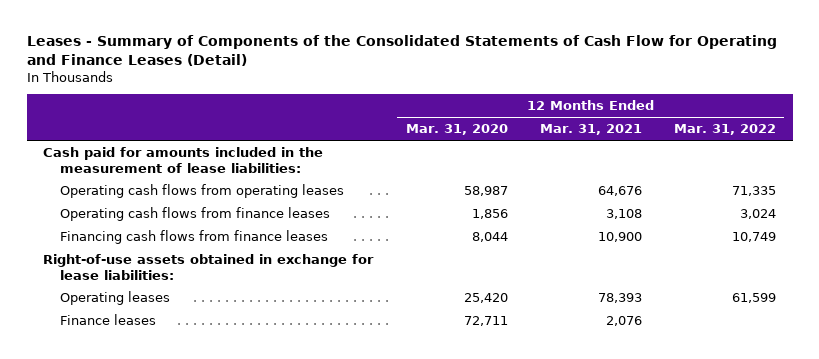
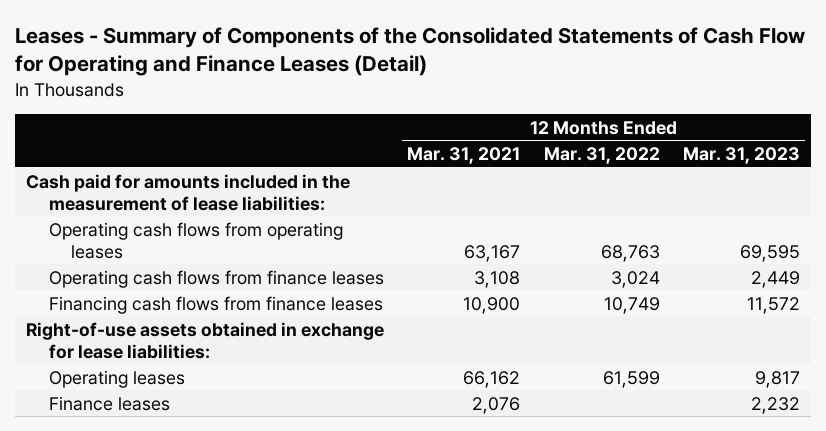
[405,124,508,136] Mar. 31, 2020 -> none
none -> [682,147,800,165] Mar. 31, 2023
[597,185,642,196] 64,676 -> [464,244,521,262] 63,167
[732,185,777,196] 71,335 -> [600,244,660,262] 68,763
[597,292,642,303] 78,393 -> [463,370,521,388] 66,162

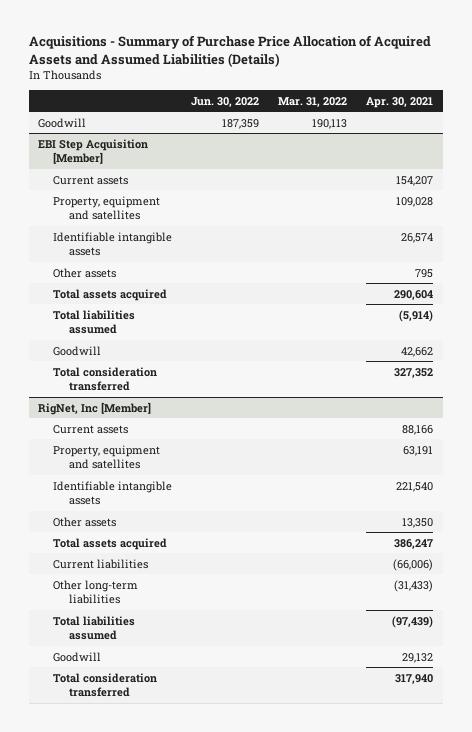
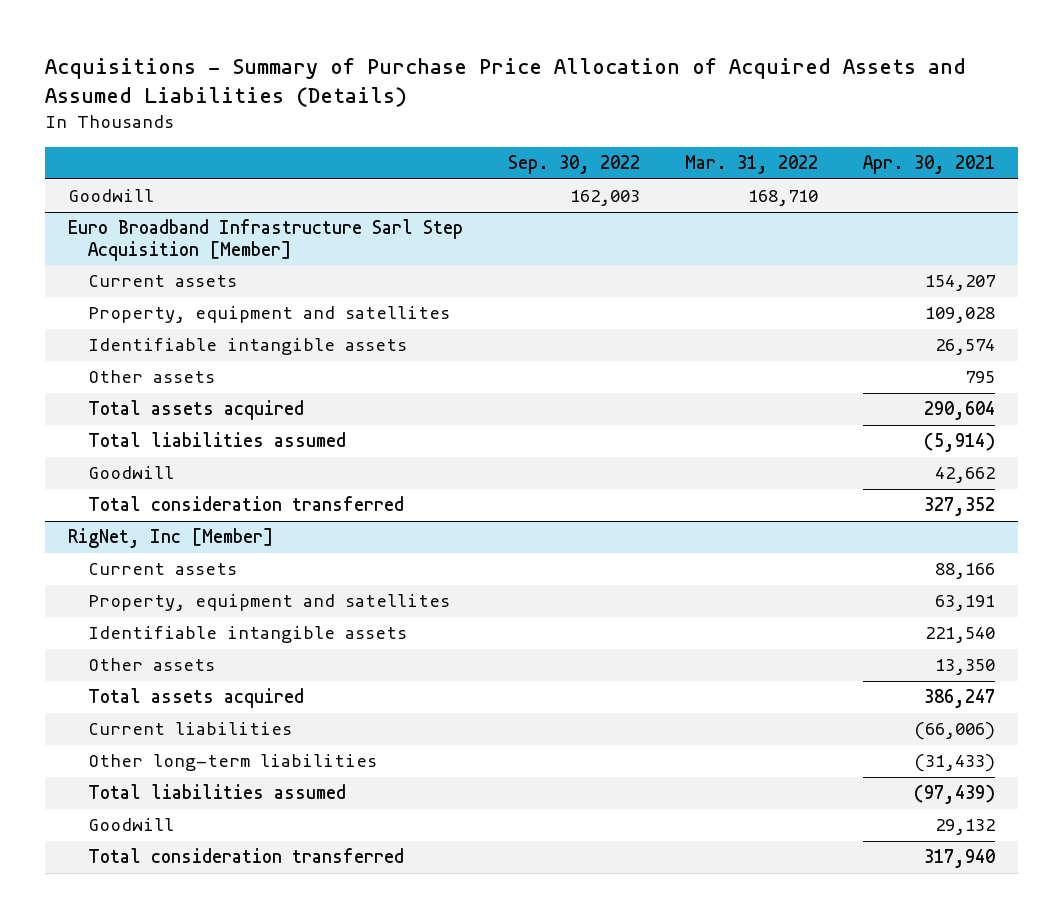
[191,96,260,107] Jun. 30, 2022 -> none
none -> [507,155,640,175] Sep. 30, 2022
[312,118,348,129] 190,113 -> [748,190,819,207] 168,710
[38,138,149,165] EBI Step Acquisition [Member] -> [67,219,463,261] Euro Broadband Infrastructure Sarl Step Acquisition [Member]

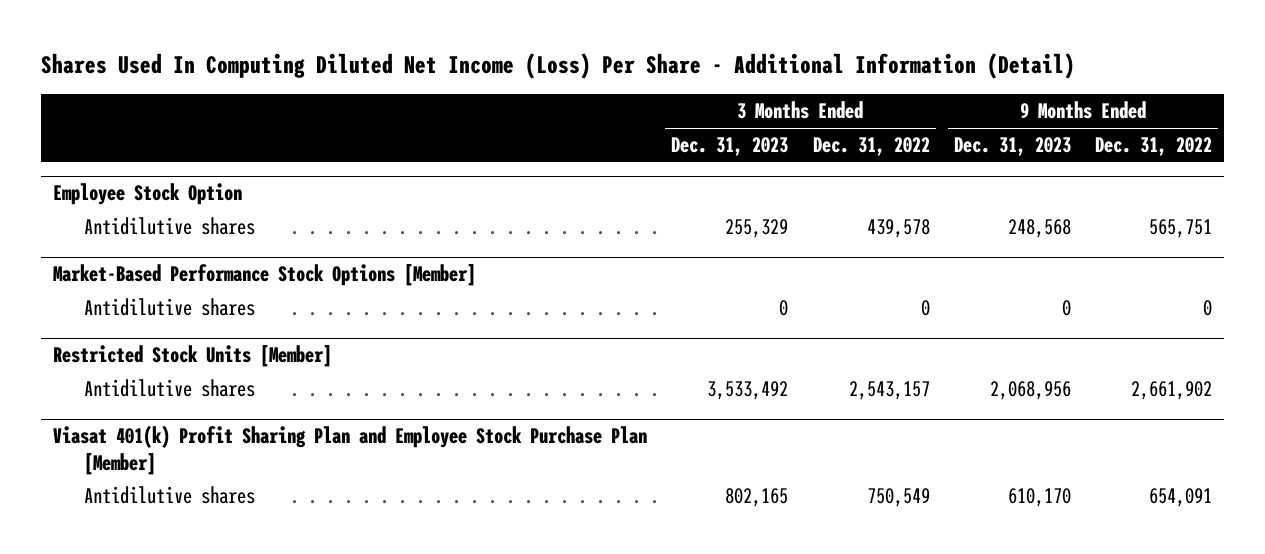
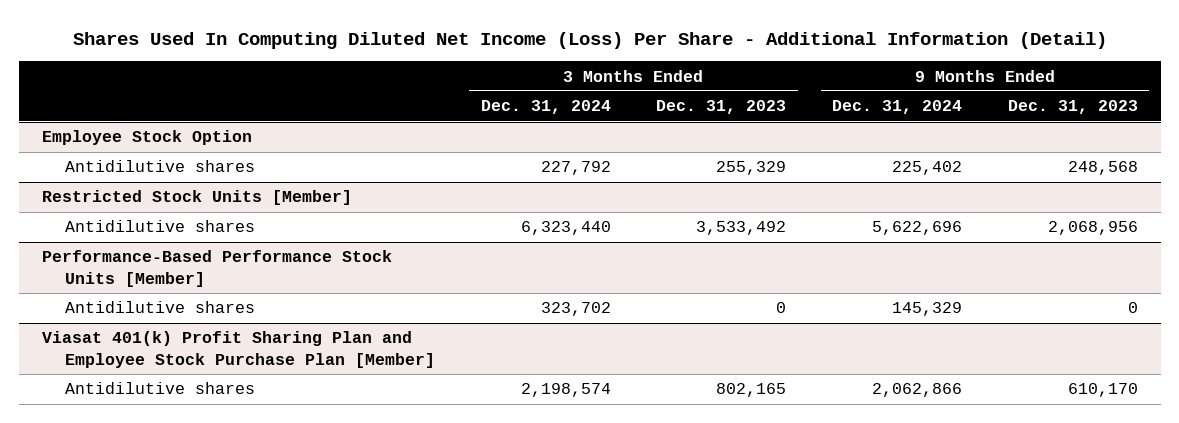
[812,137,930,157] Dec. 31, 2022 -> none
[1094,137,1212,157] Dec. 31, 2022 -> none
none -> [480,100,611,115] Dec. 31, 2024
none -> [832,100,963,115] Dec. 31, 2024
[53,264,477,287] Market-Based Performance Stock Options [Member] -> none
[83,298,255,317] Antidilutive shares -> none
none -> [41,250,392,287] Performance-Based Performance Stock Units [Member]
none -> [64,301,255,314] Antidilutive shares

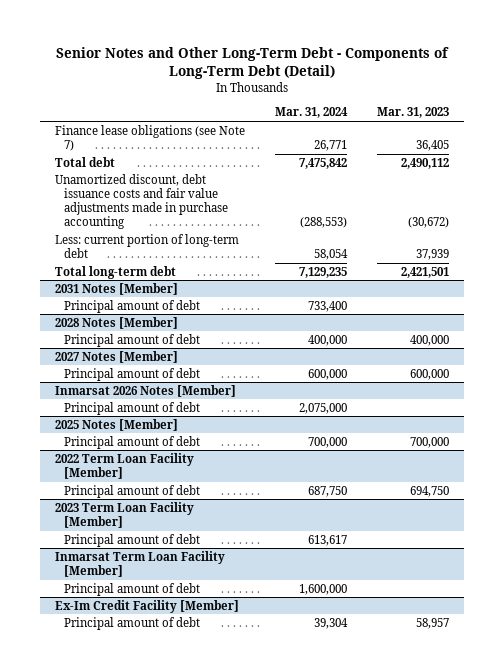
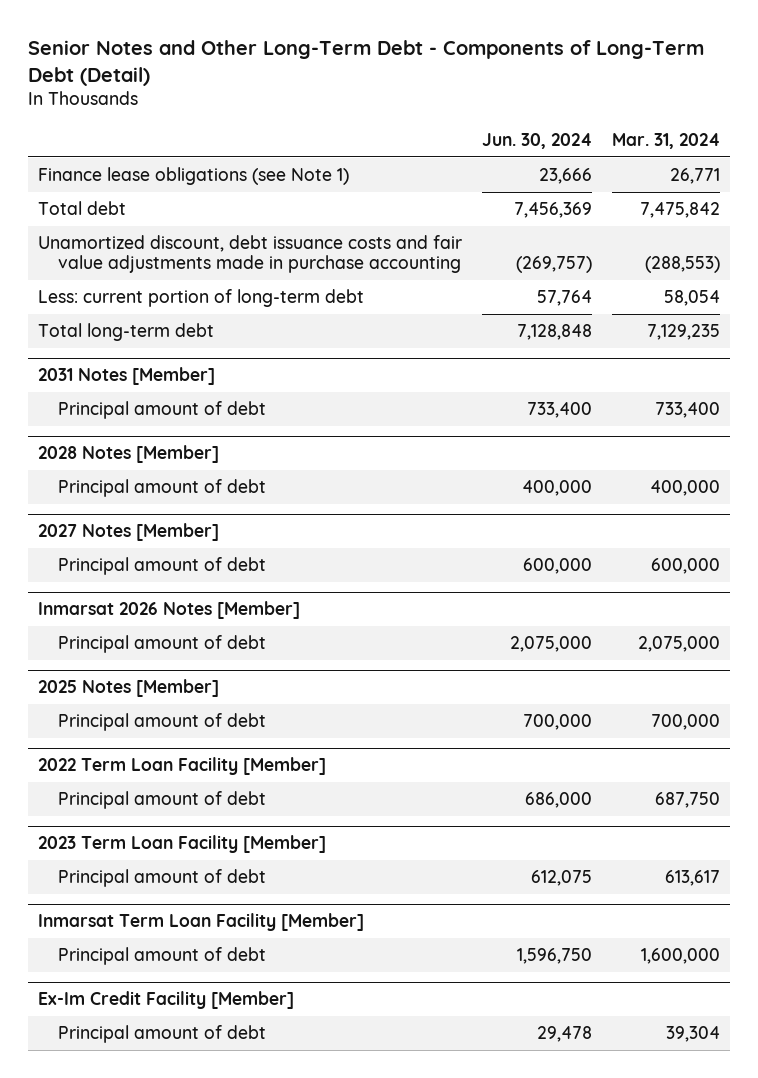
[376,107,449,119] Mar. 31, 2023 -> none
none -> [481,133,592,150] Jun. 30, 2024
[54,124,245,152] Finance lease obligations (see Note 7) -> [37,167,349,186] Finance lease obligations (see Note 1)

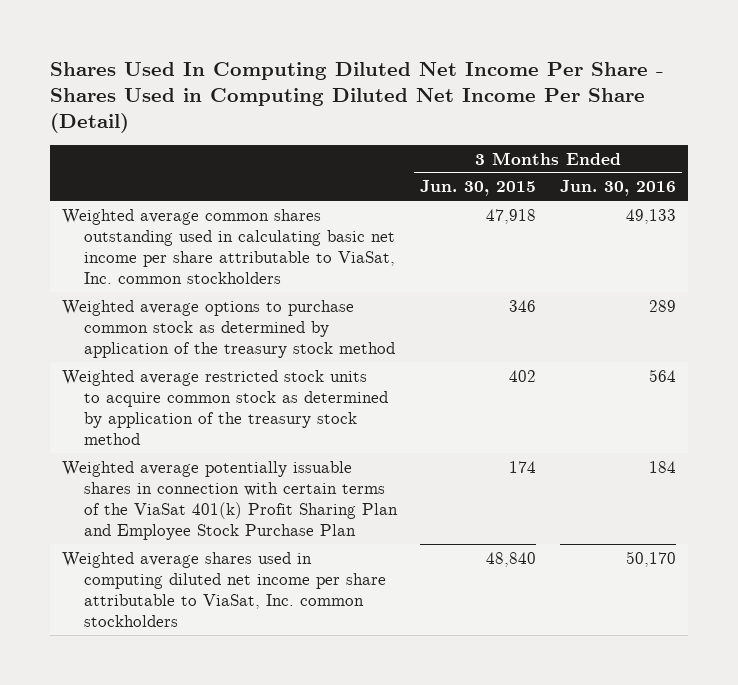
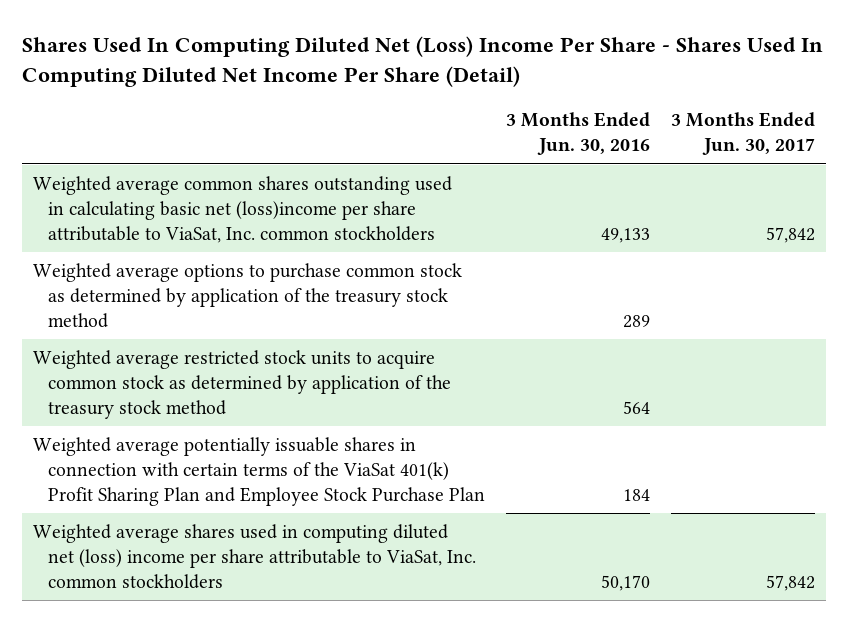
[49,61,664,134] Shares Used In Computing Diluted Net Income Per Share - Shares Used in Computing Diluted Net Income Per Share (Detail) -> [22,36,824,88] Shares Used In Computing Diluted Net (Loss) Income Per Share - Shares Used In Computing Diluted Net Income Per Share (Detail)
[420,180,537,197] Jun. 30, 2015 -> none
none -> [671,112,816,156] 3 Months Ended Jun. 30, 2017
[61,208,395,284] Weighted average common shares outstanding used in calculating basic net income per share attributable to ViaSat, Inc. common stockholders -> [32,176,452,243] Weighted average common shares outstanding used in calculating basic net (loss)income per share attributable to ViaSat, Inc. common stockholders
[61,551,386,627] Weighted average shares used in computing diluted net income per share attributable to ViaSat, Inc. common stockholders -> [32,524,477,589] Weighted average shares used in computing diluted net (loss) income per share attributable to ViaSat, Inc. common stockholders

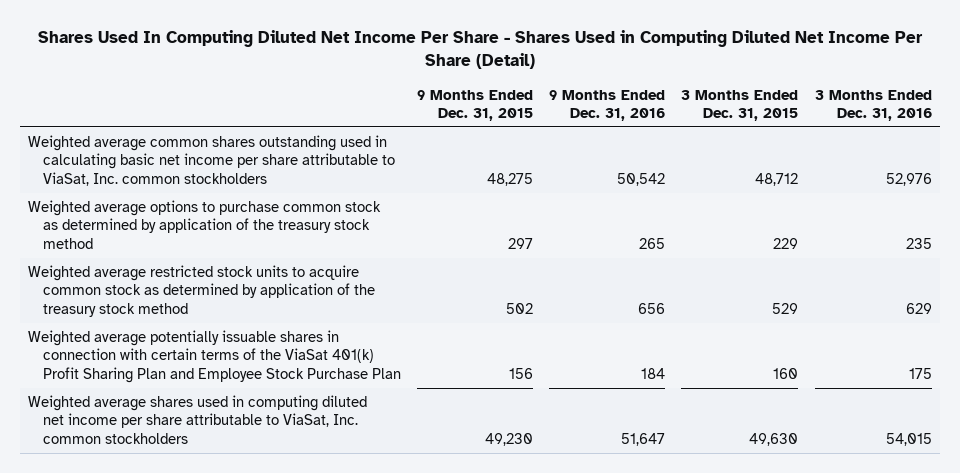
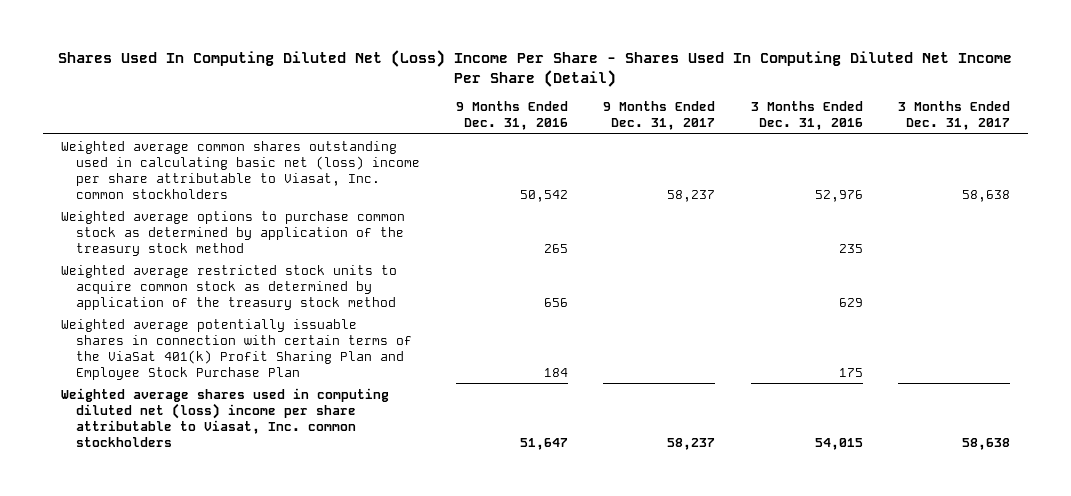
[37,30,923,70] Shares Used In Computing Diluted Net Income Per Share - Shares Used in Computing Diluted Net Income Per Share (Detail) -> [58,49,1013,87] Shares Used In Computing Diluted Net (Loss) Income Per Share - Shares Used In Computing Diluted Net Income Per Share (Detail)
[416,89,533,122] 9 Months Ended Dec. 31, 2015 -> none
[681,89,799,122] 3 Months Ended Dec. 31, 2015 -> none
none -> [603,100,716,131] 9 Months Ended Dec. 31, 2017
none -> [898,100,1011,131] 3 Months Ended Dec. 31, 2017
[28,134,395,187] Weighted average common shares outstanding used in calculating basic net income per share attributable to ViaSat, Inc. common stockholders -> [60,140,421,199] Weighted average common shares outstanding used in calculating basic net (loss) income per share attributable to Viasat, Inc. common stockholders
[28,394,368,445] Weighted average shares used in computing diluted net income per share attributable to ViaSat, Inc. common stockholders -> [60,387,389,447] Weighted average shares used in computing diluted net (loss) income per share attributable to Viasat, Inc. common stockholders

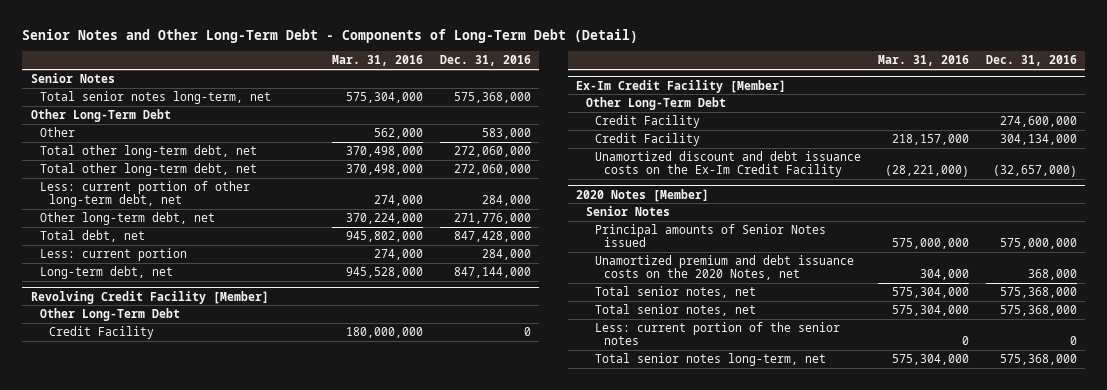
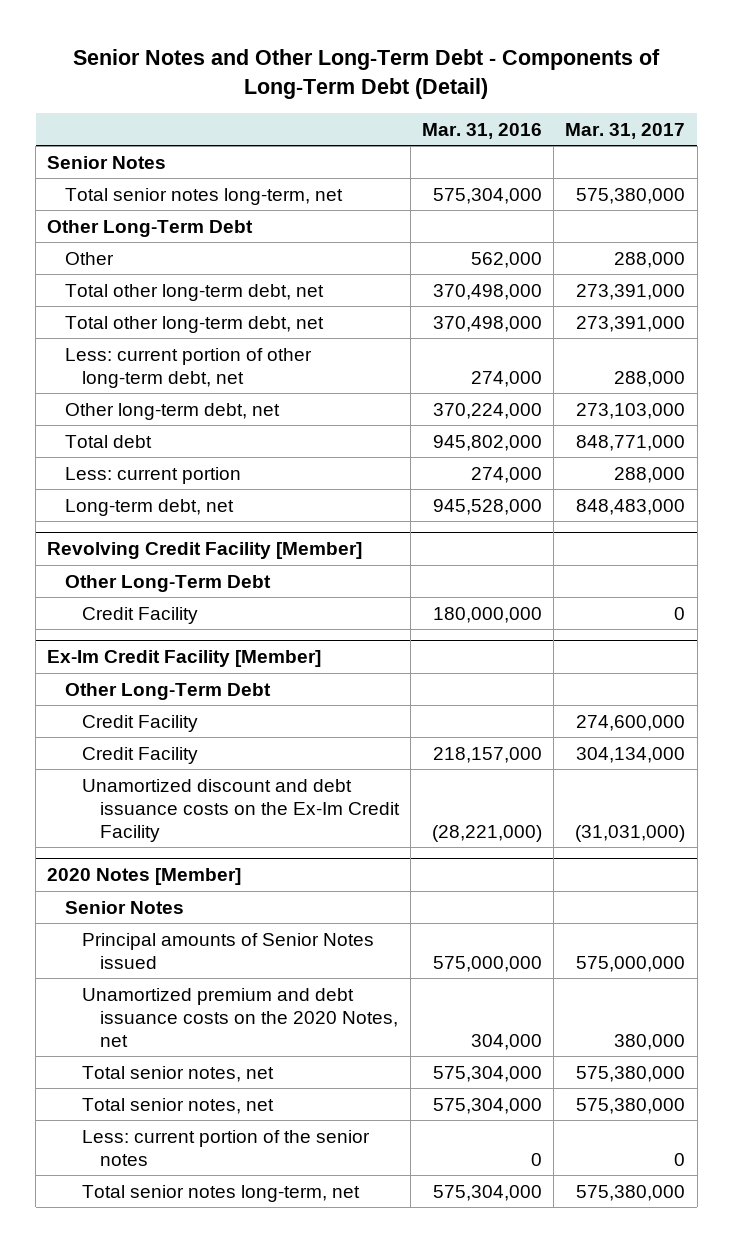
[439,55,531,67] Dec. 31, 2016 -> none
none -> [565,122,686,139] Mar. 31, 2017
[39,229,145,242] Total debt, net -> [64,434,152,448] Total debt

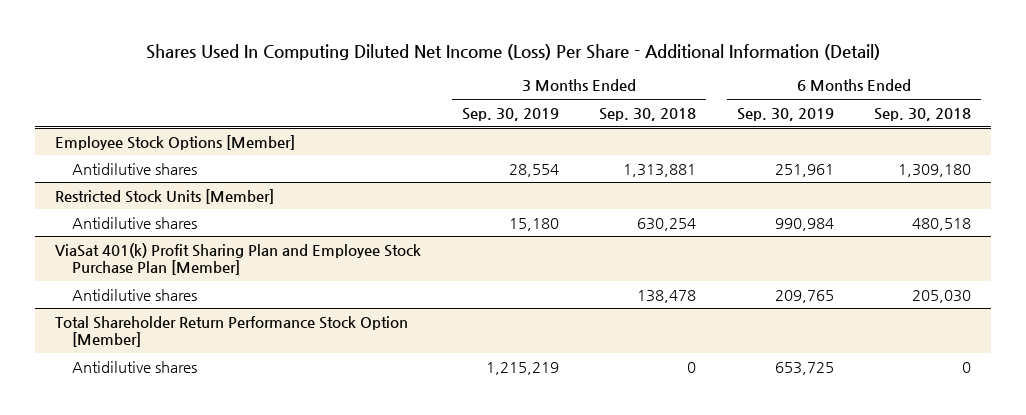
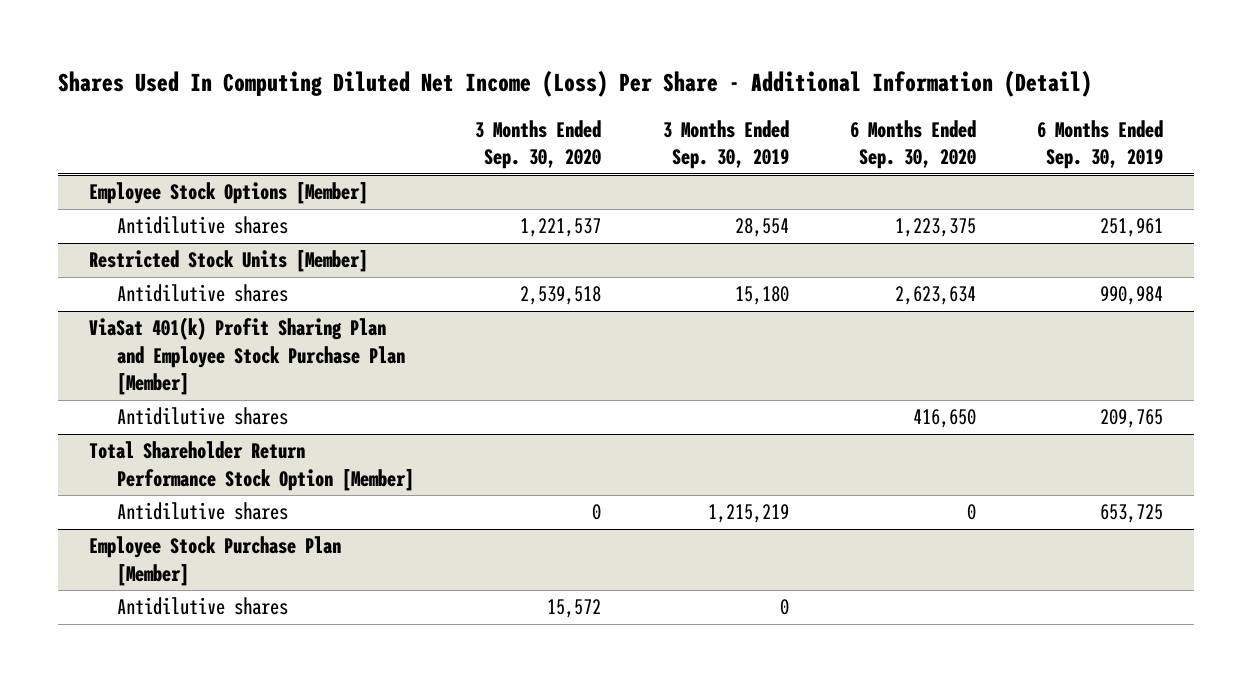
[599,107,697,121] Sep. 30, 2018 -> none
[874,107,972,121] Sep. 30, 2018 -> none
none -> [475,119,602,170] 3 Months Ended Sep. 30, 2020
none -> [849,119,976,170] 6 Months Ended Sep. 30, 2020
none -> [88,536,341,586] Employee Stock Purchase Plan [Member]
none -> [117,597,289,616] Antidilutive shares

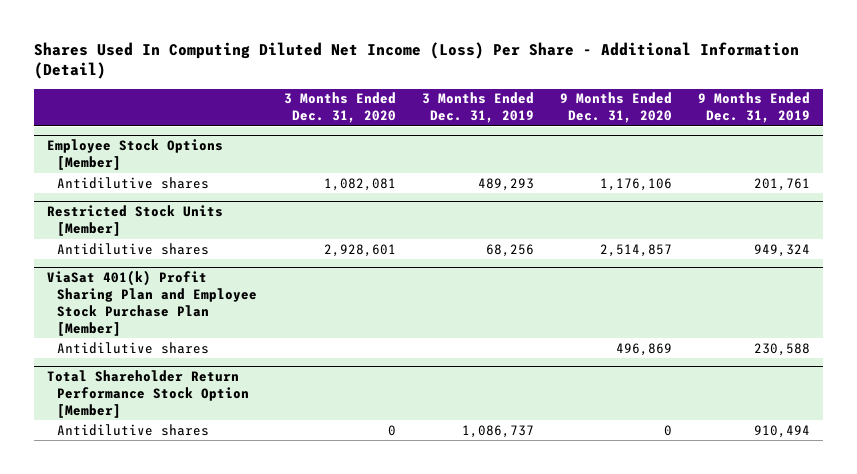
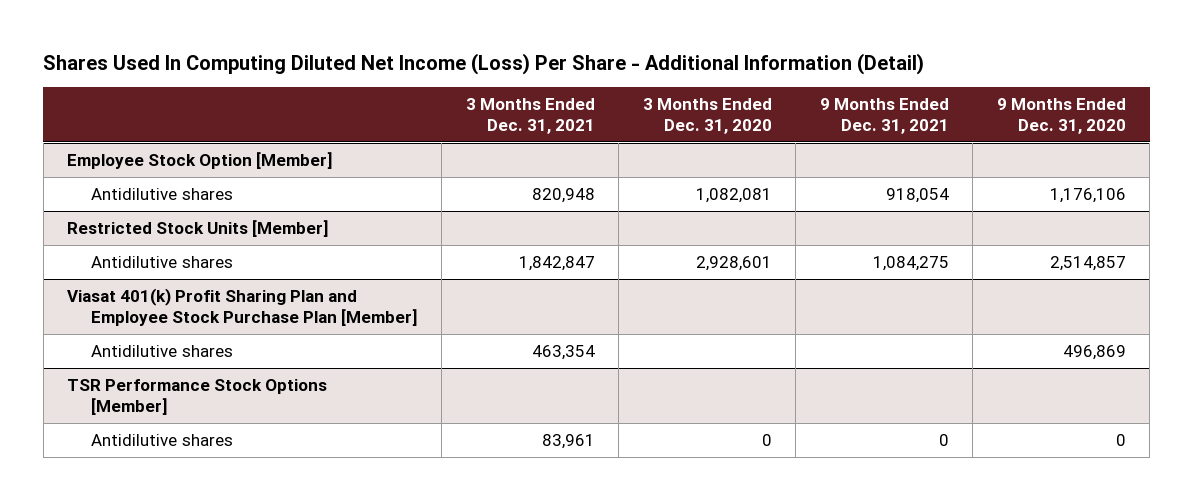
[421,92,534,124] 3 Months Ended Dec. 31, 2019 -> none
[698,92,811,124] 9 Months Ended Dec. 31, 2019 -> none
none -> [465,97,595,135] 3 Months Ended Dec. 31, 2021
none -> [819,97,949,135] 9 Months Ended Dec. 31, 2021
[47,139,224,171] Employee Stock Options [Member] -> [67,151,334,169] Employee Stock Option [Member]
[47,270,258,336] ViaSat 401(k) Profit Sharing Plan and Employee Stock Purchase Plan [Member] -> [67,287,418,327] Viasat 401(k) Profit Sharing Plan and Employee Stock Purchase Plan [Member]
[47,370,250,418] Total Shareholder Return Performance Stock Option [Member] -> [67,378,328,416] TSR Performance Stock Options [Member]

